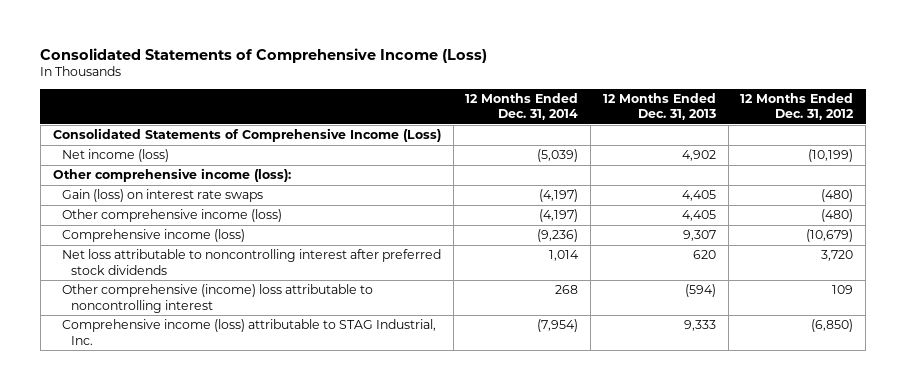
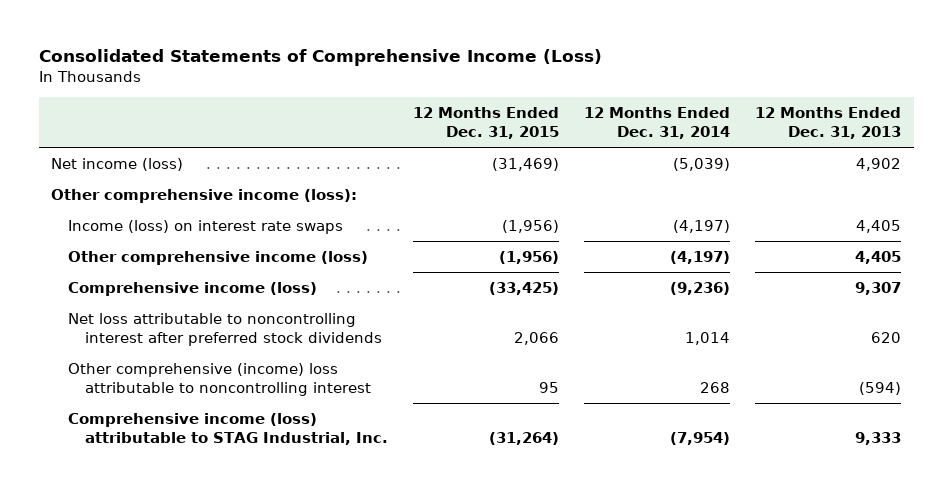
[740,92,855,121] 12 Months Ended Dec. 31, 2012 -> none
none -> [413,107,560,140] 12 Months Ended Dec. 31, 2015
[52,128,441,143] Consolidated Statements of Comprehensive Income (Loss) -> none
[61,189,263,203] Gain (loss) on interest rate swaps -> [68,219,344,234] Income (loss) on interest rate swaps

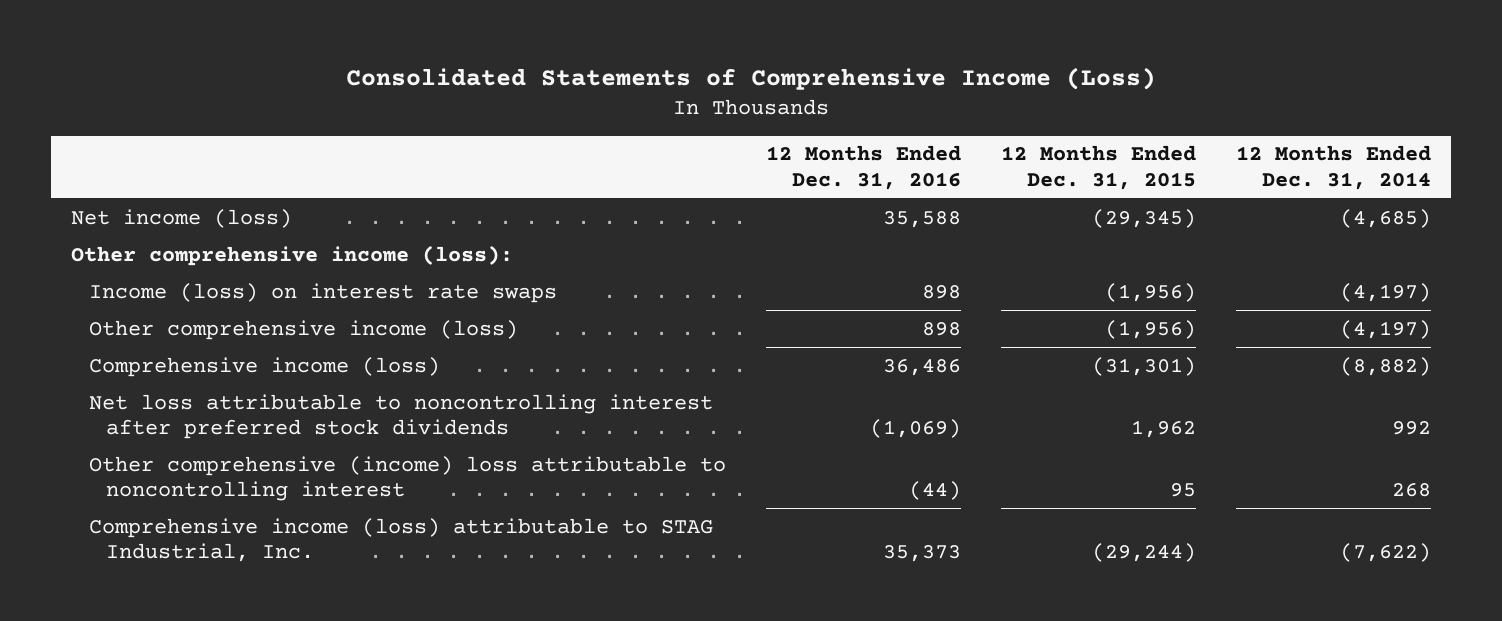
[755,107,902,140] 12 Months Ended Dec. 31, 2013 -> none
none -> [765,145,961,190] 12 Months Ended Dec. 31, 2016
[492,157,560,171] (31,469) -> [1091,208,1196,228] (29,345)
[673,157,731,171] (5,039) -> [1339,208,1431,228] (4,685)
[489,281,560,295] (33,425) -> [1091,356,1196,376] (31,301)
[670,281,731,295] (9,236) -> [1339,356,1431,376] (8,882)
[514,332,560,346] 2,066 -> [1130,419,1196,438] 1,962
[685,332,731,346] 1,014 -> [1391,420,1431,435] 992
[489,432,560,446] (31,264) -> [1091,542,1196,562] (29,244)
[670,432,731,446] (7,954) -> [1339,542,1431,562] (7,622)

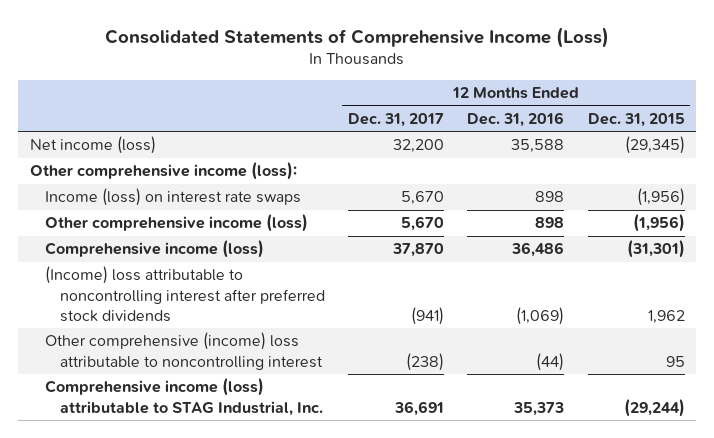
[1235,145,1431,190] 12 Months Ended Dec. 31, 2014 -> none
none -> [347,112,444,127] Dec. 31, 2017
[88,393,713,439] Net loss attributable to noncontrolling interest after preferred stock dividends -> [44,266,325,322] (Income) loss attributable to noncontrolling interest after preferred stock dividends

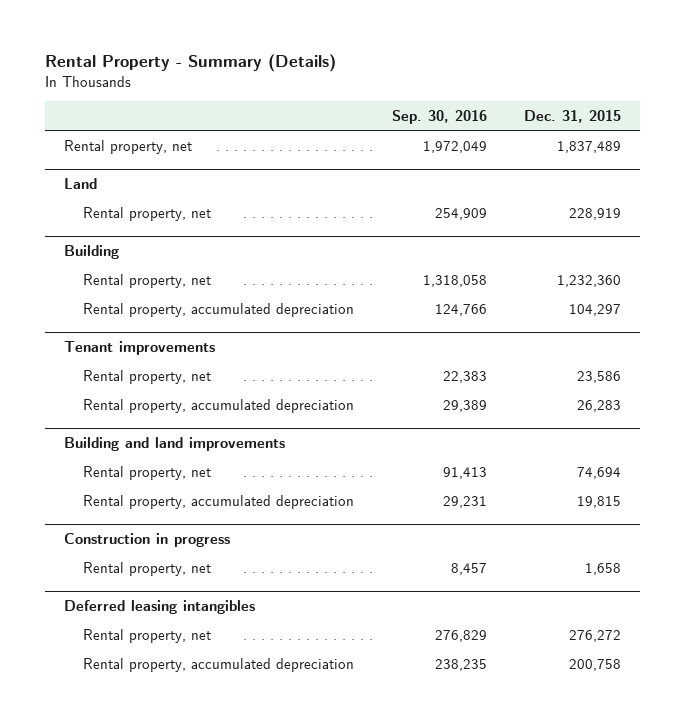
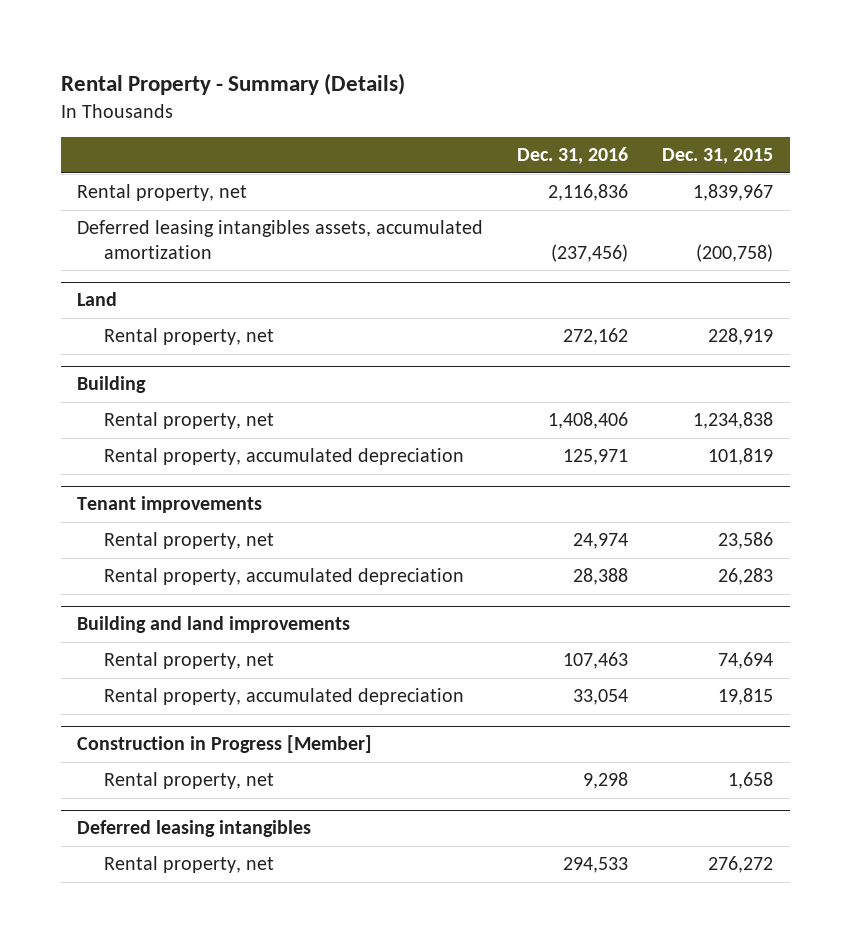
[391,109,487,124] Sep. 30, 2016 -> none
none -> [517,147,629,165] Dec. 31, 2016
[557,140,622,153] 1,837,489 -> [693,184,774,202] 1,839,967
none -> [77,220,484,259] Deferred leasing intangibles assets, accumulated amortization
[557,274,622,287] 1,232,360 -> [693,412,774,430] 1,234,838
[569,303,622,316] 104,297 -> [708,448,774,466] 101,819
[63,532,230,547] Construction in progress -> [77,735,373,754] Construction in Progress [Member]
[83,657,355,672] Rental property, accumulated depreciation -> none

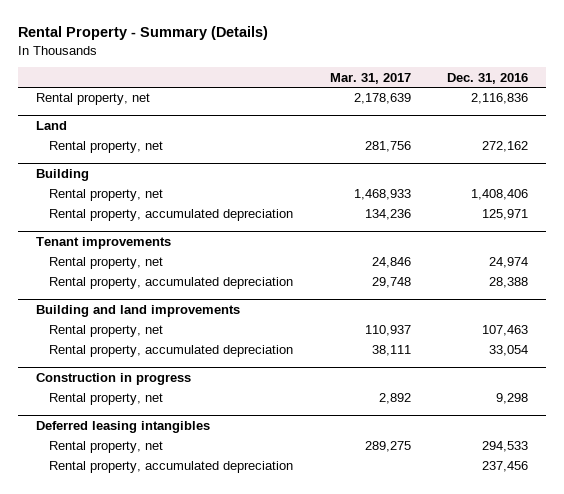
[662,148,774,165] Dec. 31, 2015 -> none
none -> [329,72,411,84] Mar. 31, 2017
[77,220,484,259] Deferred leasing intangibles assets, accumulated amortization -> none
[77,735,373,754] Construction in Progress [Member] -> [35,373,191,386] Construction in progress
none -> [49,461,294,474] Rental property, accumulated depreciation

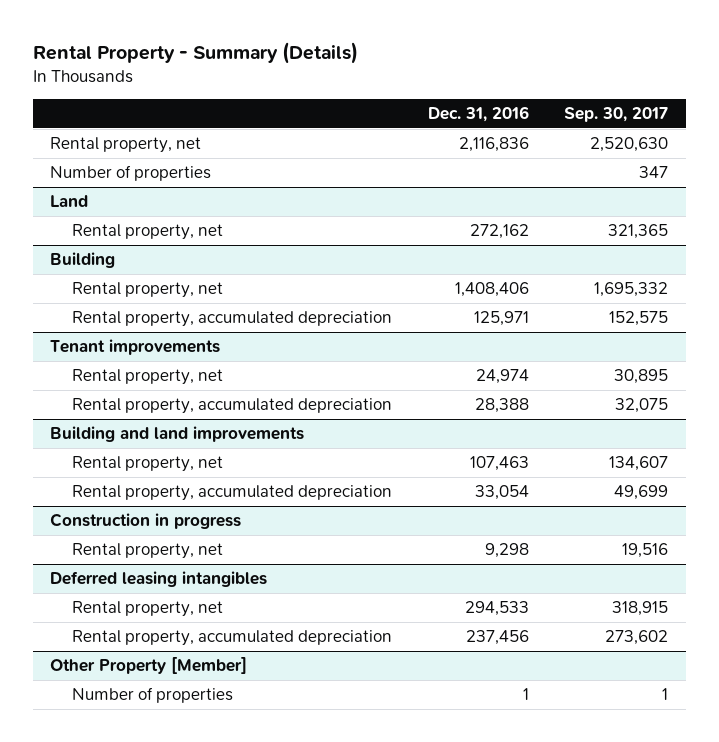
[329,72,411,84] Mar. 31, 2017 -> none
none -> [564,107,669,123] Sep. 30, 2017
none -> [50,165,212,182] Number of properties
none -> [50,657,248,675] Other Property [Member]
none -> [72,687,234,704] Number of properties

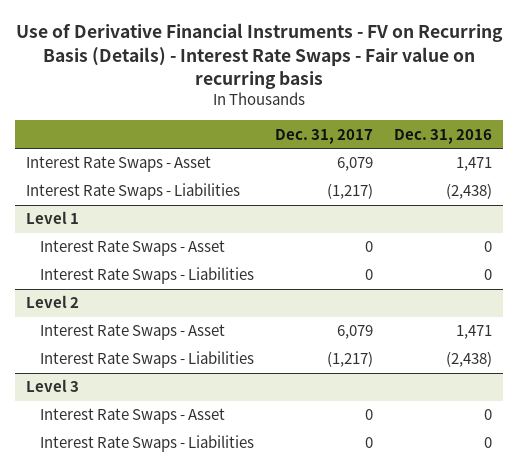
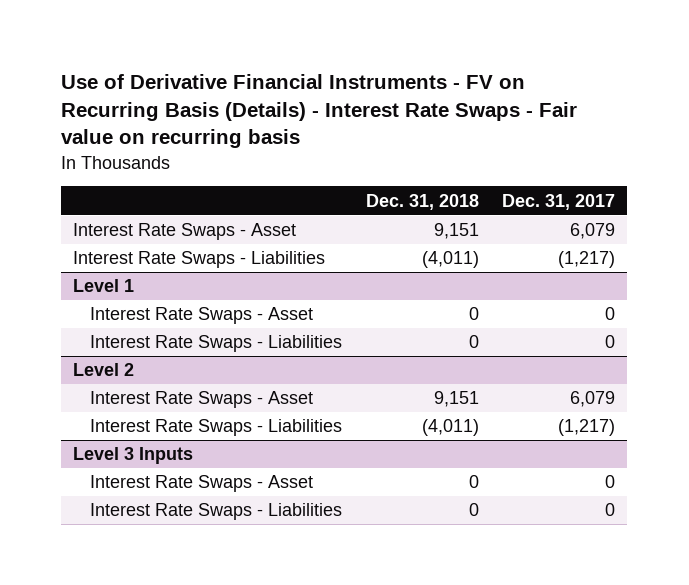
[394,128,493,144] Dec. 31, 2016 -> none
none -> [365,193,479,210] Dec. 31, 2018
[25,379,79,393] Level 3 -> [73,447,194,465] Level 3 Inputs

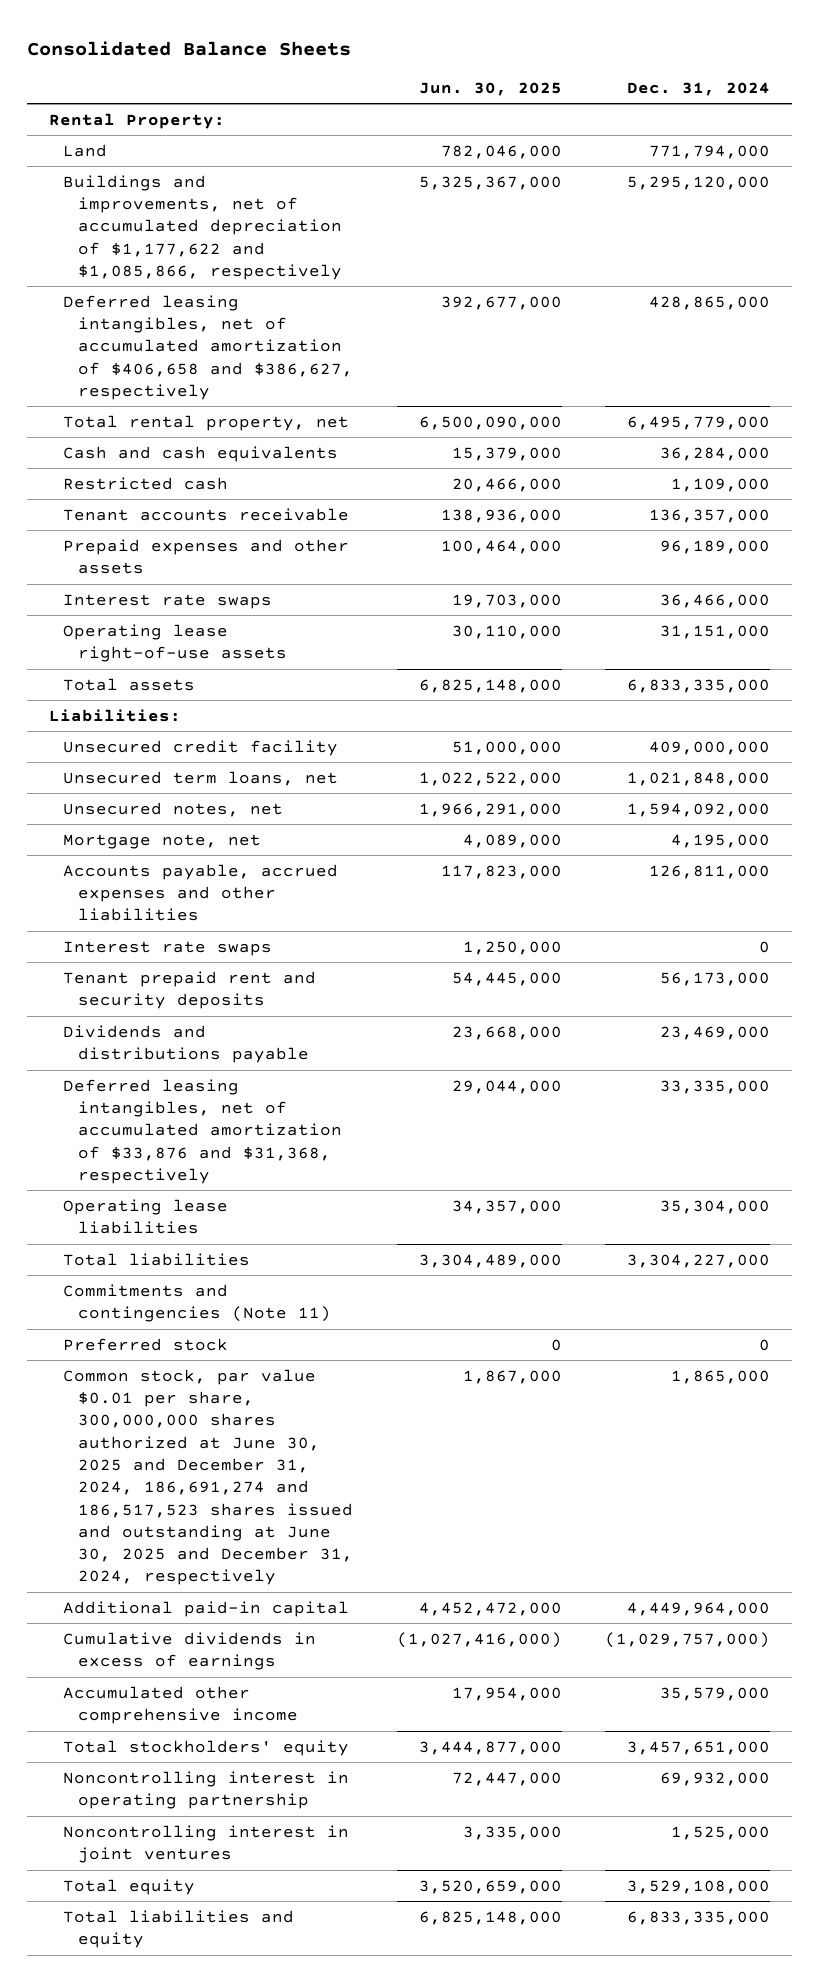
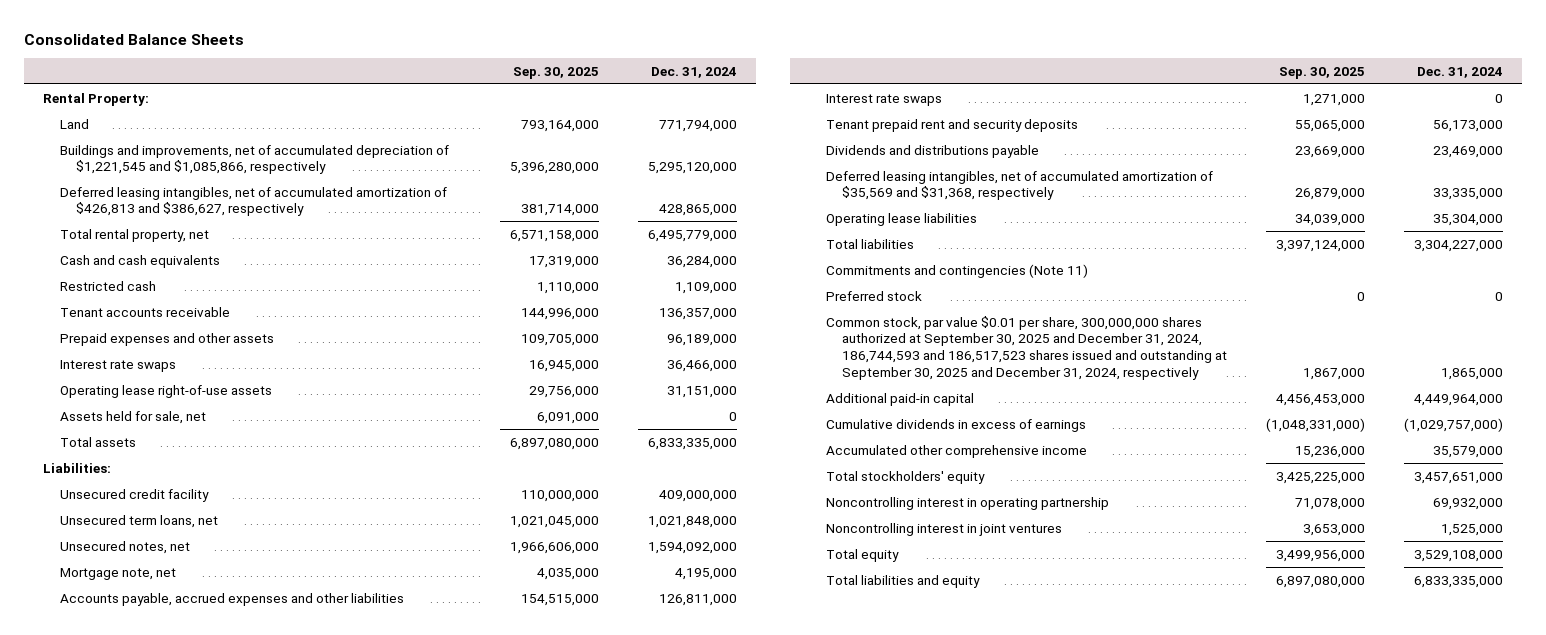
[418,82,562,97] Jun. 30, 2025 -> none
none -> [512,66,599,79] Sep. 30, 2025
[63,174,342,281] Buildings and improvements, net of accumulated depreciation of $1,177,622 and $1,085,866, respectively -> [59,144,449,175] Buildings and improvements, net of accumulated depreciation of $1,221,545 and $1,085,866, respectively
[63,294,353,401] Deferred leasing intangibles, net of accumulated amortization of $406,658 and $386,627, respectively -> [59,186,447,217] Deferred leasing intangibles, net of accumulated amortization of $426,813 and $386,627, respectively
none -> [59,410,206,424] Assets held for sale, net
[63,1078,342,1185] Deferred leasing intangibles, net of accumulated amortization of $33,876 and $31,368, respectively -> [825,170,1213,201] Deferred leasing intangibles, net of accumulated amortization of $35,569 and $31,368, respectively
[63,1368,353,1586] Common stock, par value $0.01 per share, 300,000,000 shares authorized at June 30, 2025 and December 31, 2024, 186,691,274 and 186,517,523 shares issued and outstanding at June 30, 2025 and December 31, 2024, respectively -> [825,315,1228,380] Common stock, par value $0.01 per share, 300,000,000 shares authorized at September 30, 2025 and December 31, 2024, 186,744,593 and 186,517,523 shares issued and outstanding at September 30, 2025 and December 31, 2024, respectively

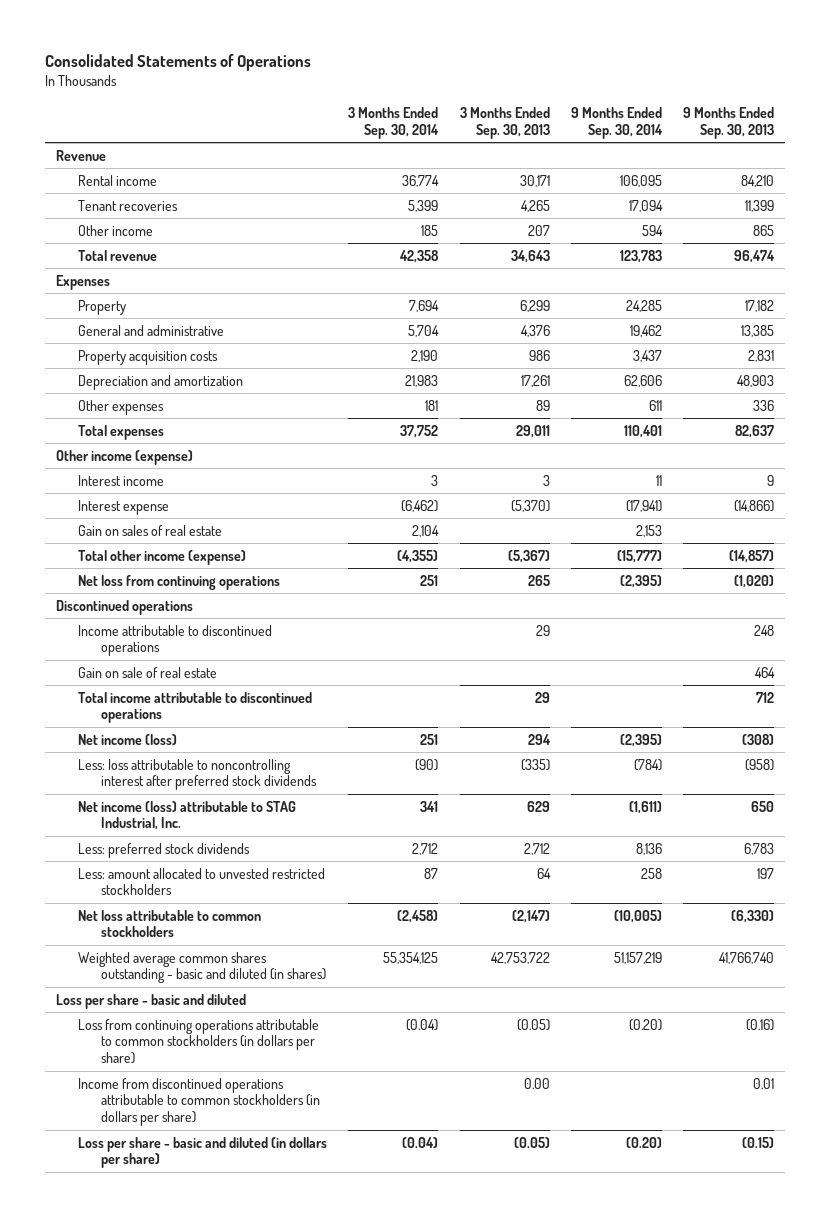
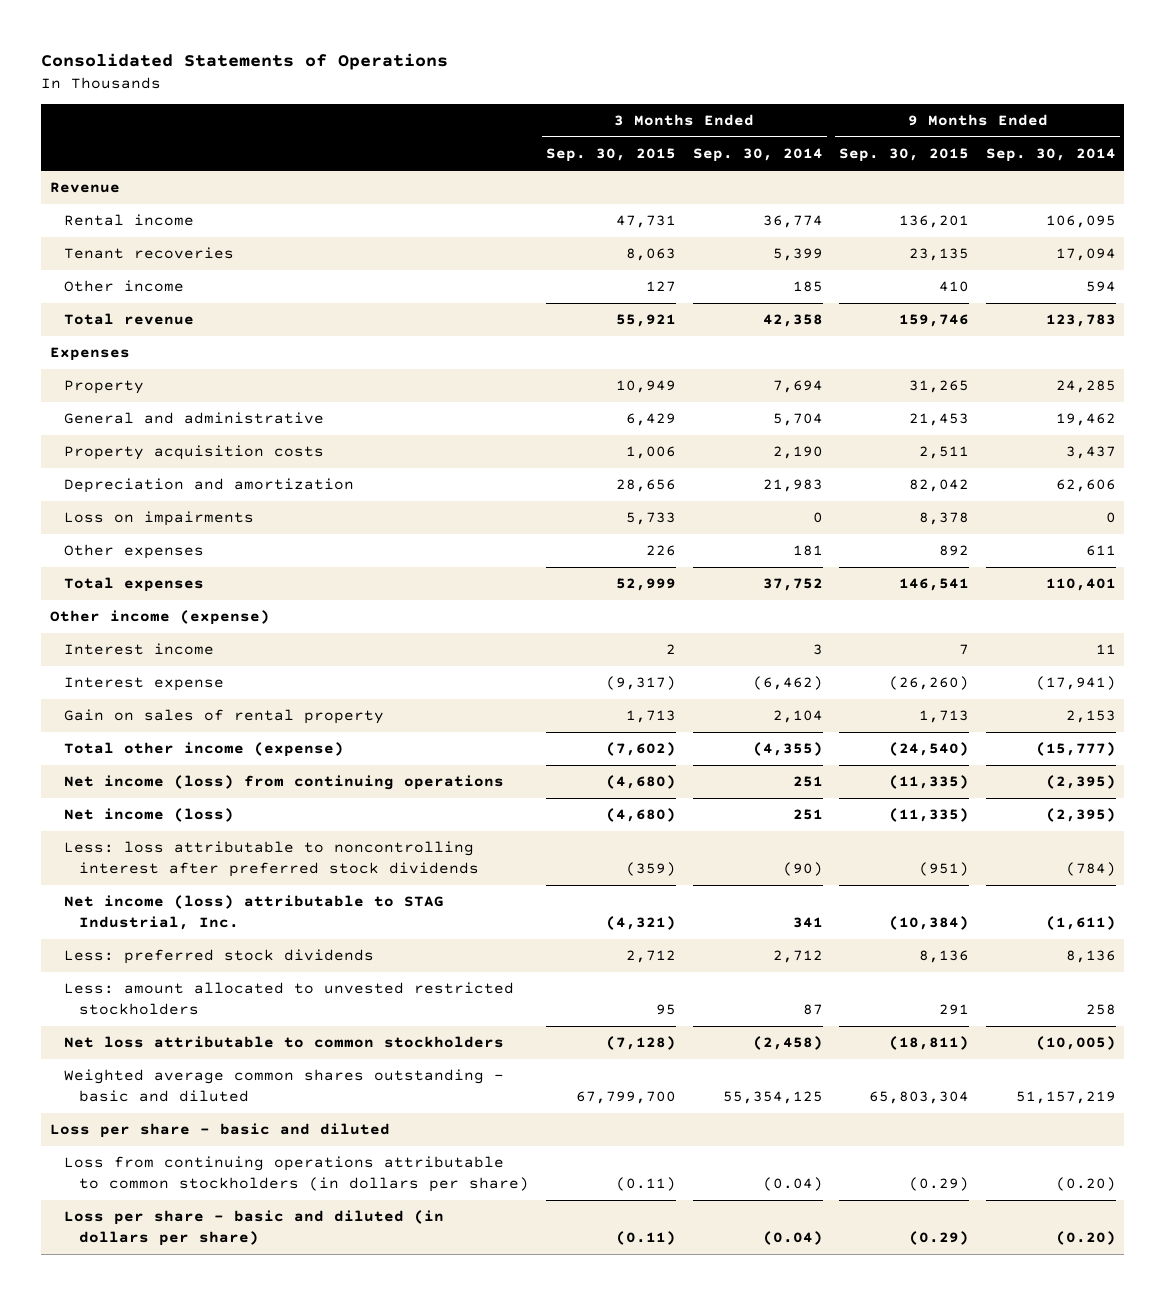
[459,107,550,139] 3 Months Ended Sep. 30, 2013 -> none
[683,107,775,139] 9 Months Ended Sep. 30, 2013 -> none
none -> [545,148,676,163] Sep. 30, 2015
none -> [839,148,970,163] Sep. 30, 2015
none -> [64,511,255,527] Loss on impairments
[78,524,223,536] Gain on sales of real estate -> [64,709,385,725] Gain on sales of rental property
[55,599,193,615] Discontinued operations -> none
[78,624,273,657] Income attributable to discontinued operations -> none
[78,666,218,678] Gain on sale of real estate -> none
[78,691,313,724] Total income attributable to discontinued operations -> none
[78,574,281,590] Net loss from continuing operations -> [64,775,505,791] Net income (loss) from continuing operations
[78,951,326,984] Weighted average common shares outstanding - basic and diluted (in shares) -> [64,1069,505,1103] Weighted average common shares outstanding - basic and diluted
[78,1077,320,1127] Income from discontinued operations attributable to common stockholders (in dollars per share) -> none

